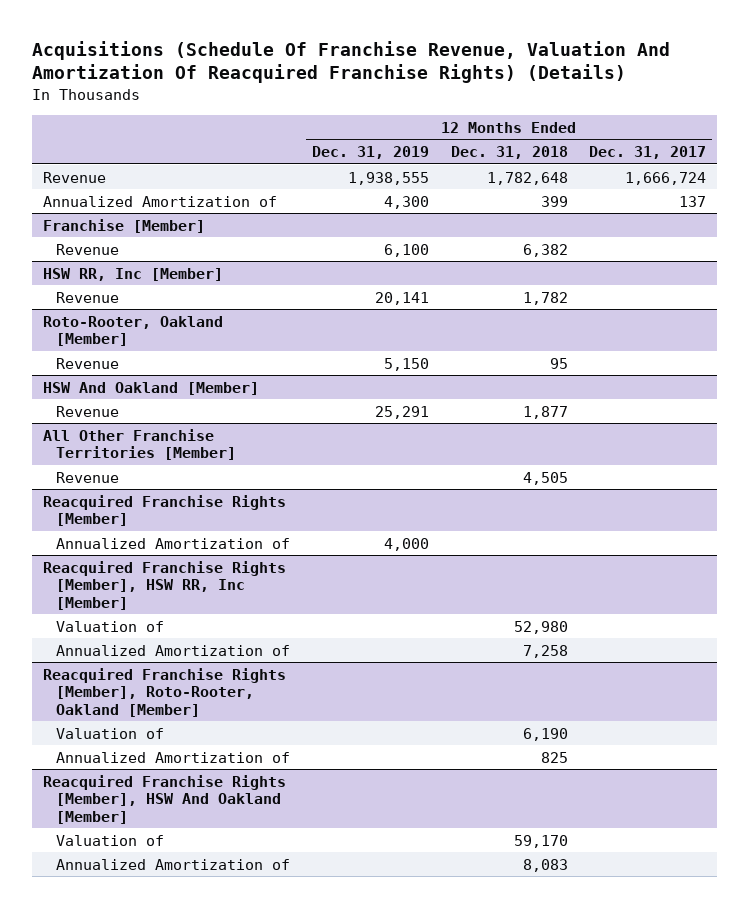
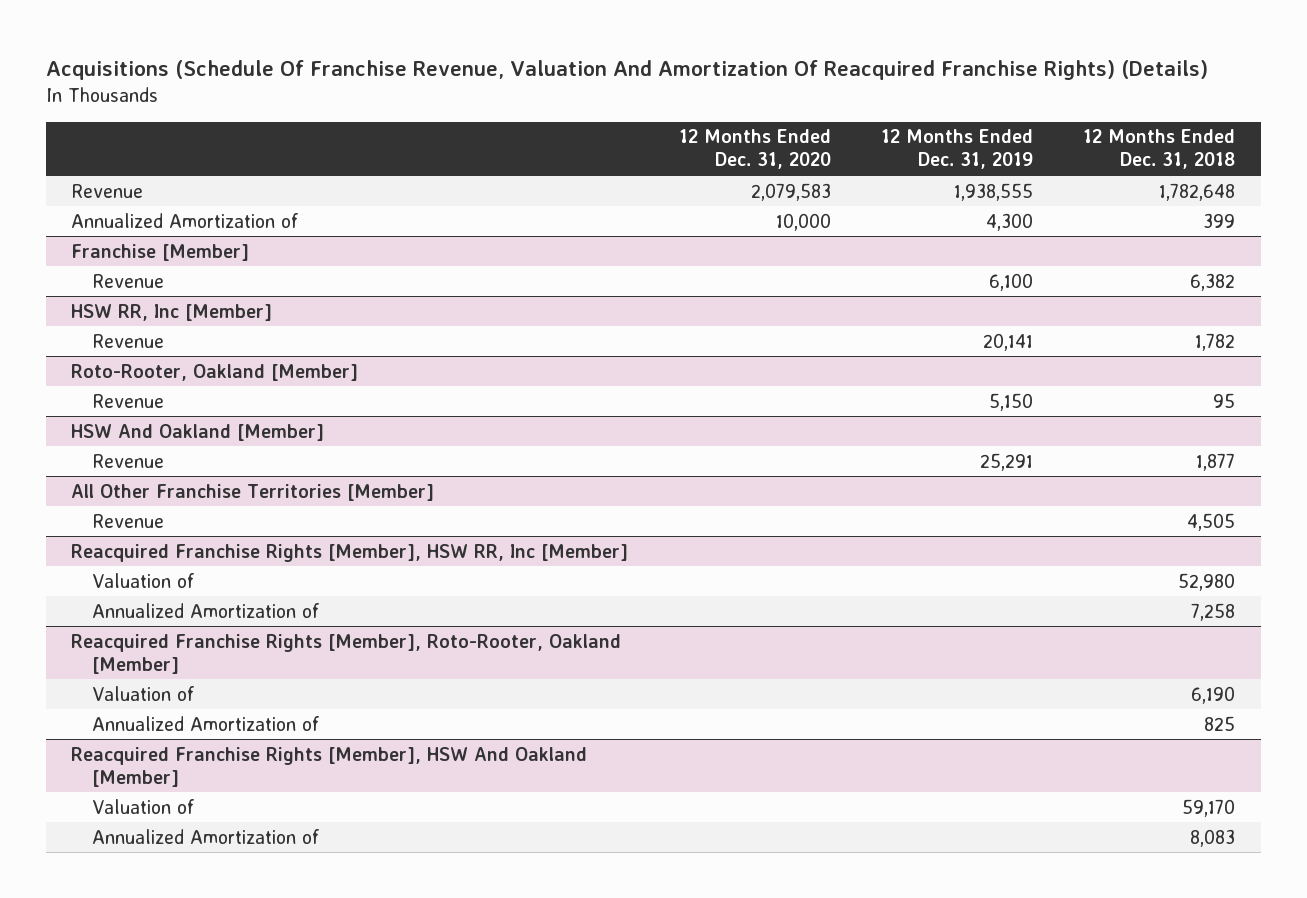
[589,146,707,160] Dec. 31, 2017 -> none
none -> [678,129,831,170] 12 Months Ended Dec. 31, 2020
[42,494,286,527] Reacquired Franchise Rights [Member] -> none
[56,537,291,549] Annualized Amortization of -> none

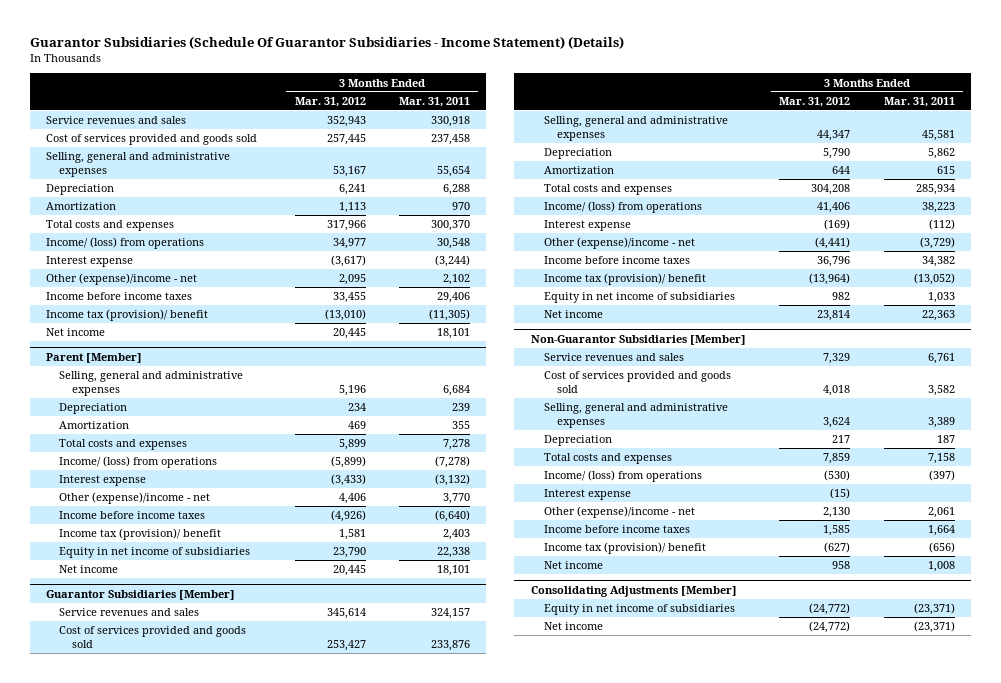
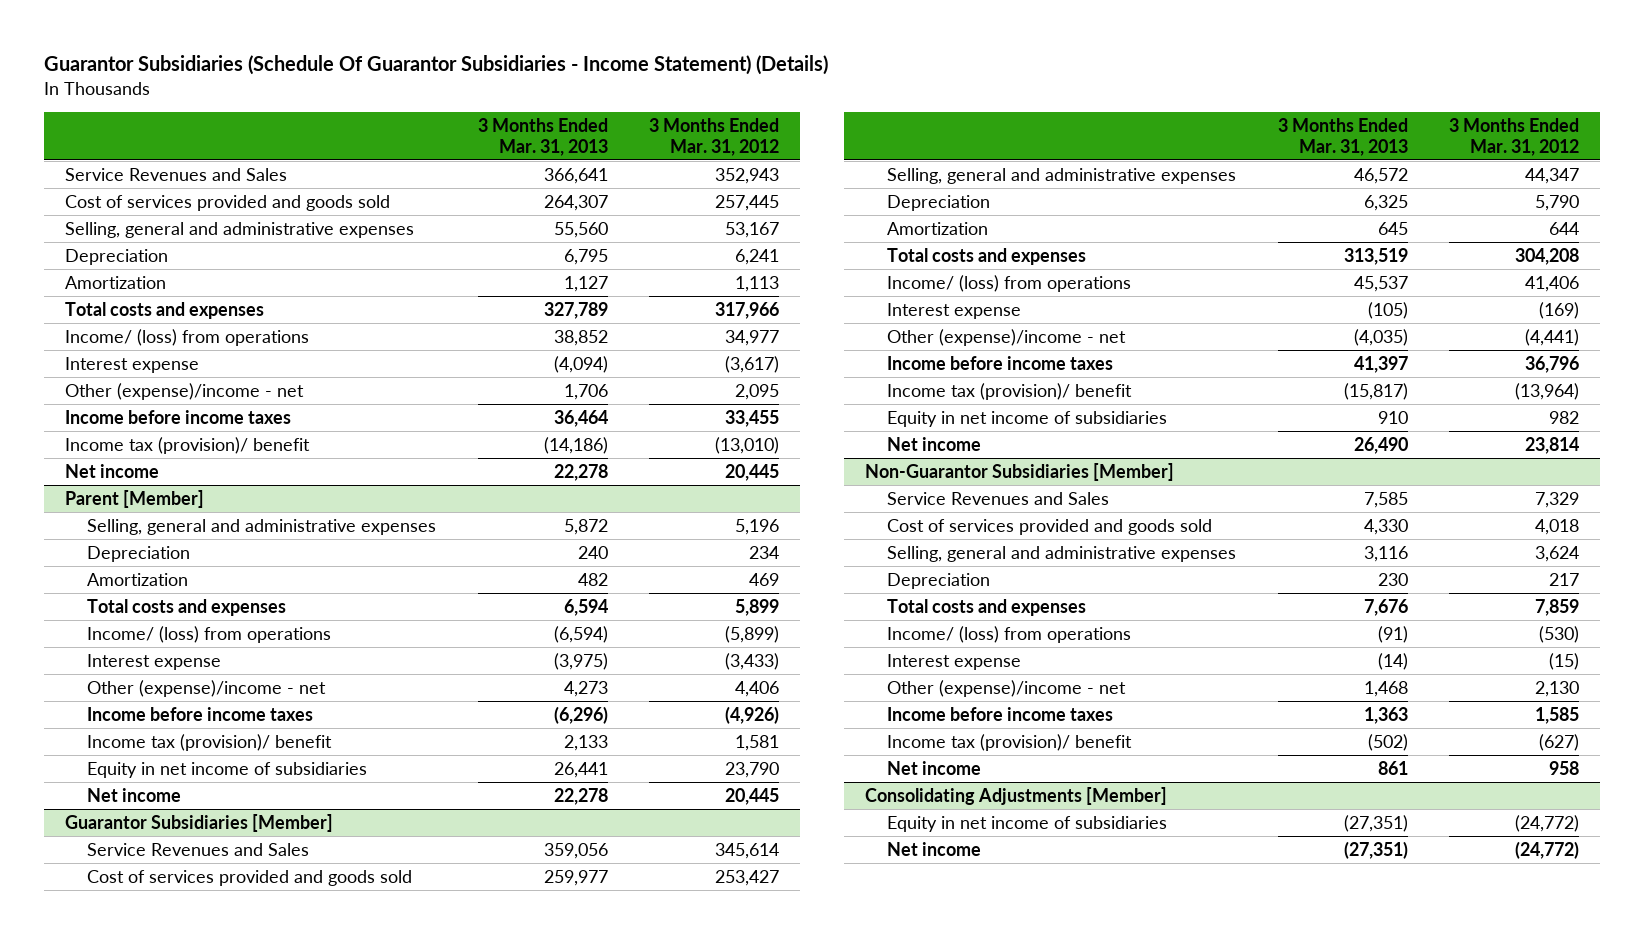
[398,96,470,107] Mar. 31, 2011 -> none
none -> [477,118,608,156] 3 Months Ended Mar. 31, 2013
[46,116,187,125] Service revenues and sales -> [64,167,287,181] Service Revenues and Sales
[59,608,200,617] Service revenues and sales -> [87,842,310,856] Service Revenues and Sales
[543,353,684,362] Service revenues and sales -> [887,491,1110,505] Service Revenues and Sales

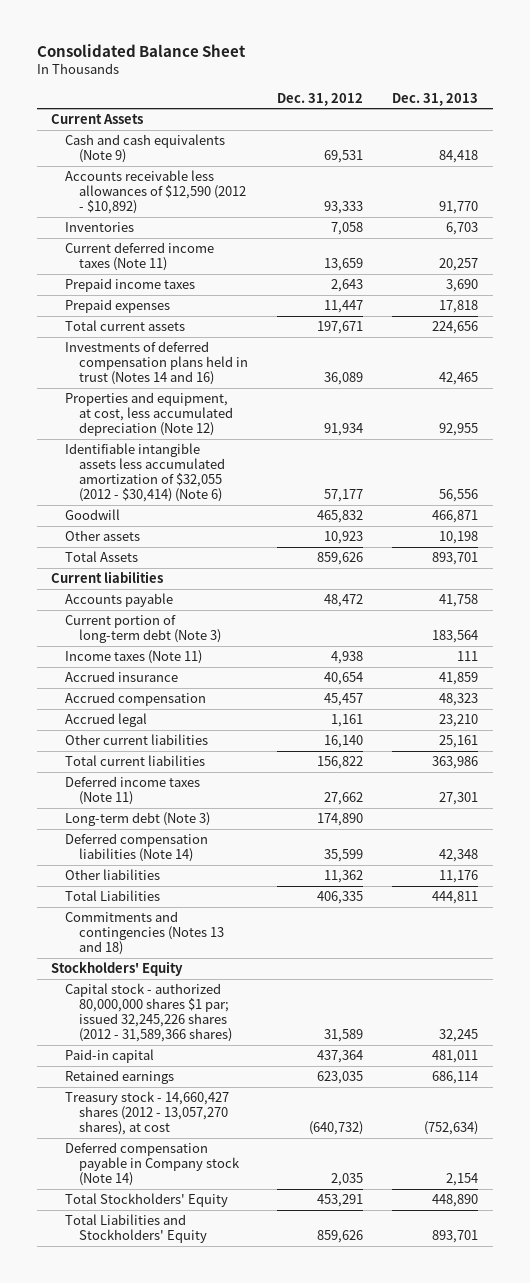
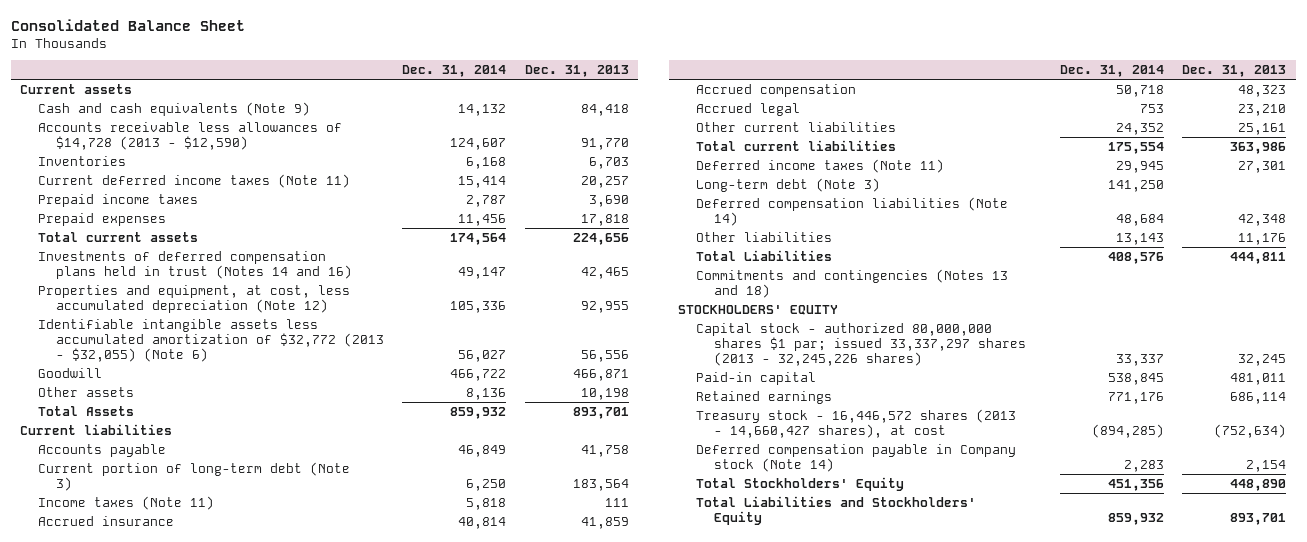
[277,92,364,106] Dec. 31, 2012 -> none
none -> [402,65,507,78] Dec. 31, 2014
[51,114,144,125] Current Assets -> [20,83,133,94] Current assets
[65,170,246,215] Accounts receivable less allowances of $12,590 (2012 - $10,892) -> [38,121,343,150] Accounts receivable less allowances of $14,728 (2013 - $12,590)
[65,443,225,503] Identifiable intangible assets less accumulated amortization of $32,055 (2012 - $30,414) (Note 6) -> [38,318,385,362] Identifiable intangible assets less accumulated amortization of $32,772 (2013 - $32,055) (Note 6)
[51,961,184,977] Stockholders' Equity -> [678,304,839,315] STOCKHOLDERS' EQUITY
[65,983,232,1043] Capital stock - authorized 80,000,000 shares $1 par; issued 32,245,226 shares (2012 - 31,589,366 shares) -> [696,322,1027,366] Capital stock - authorized 80,000,000 shares $1 par; issued 33,337,297 shares (2013 - 32,245,226 shares)
[65,1091,230,1136] Treasury stock - 14,660,427 shares (2012 - 13,057,270 shares), at cost -> [696,408,1017,438] Treasury stock - 16,446,572 shares (2013 - 14,660,427 shares), at cost

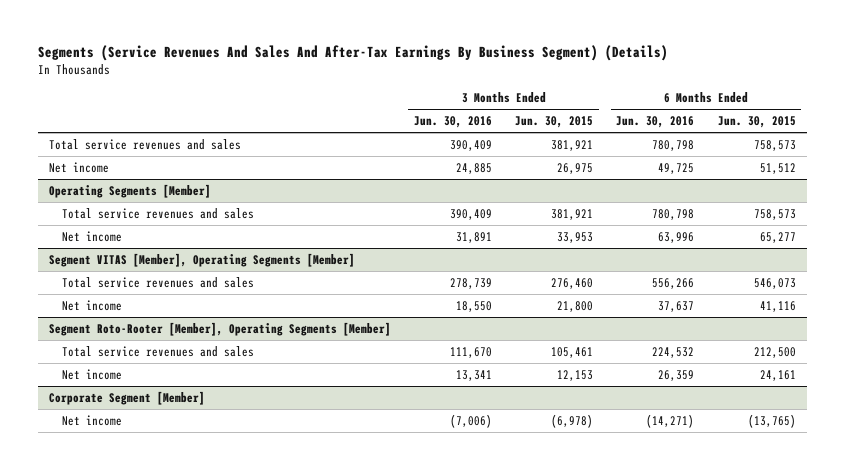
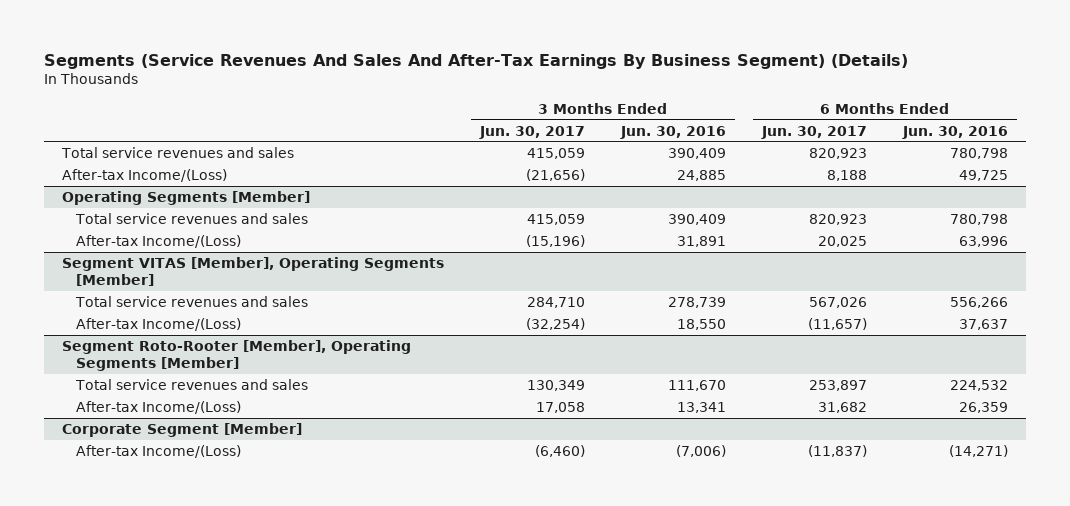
[515,116,594,129] Jun. 30, 2015 -> none
[717,116,796,129] Jun. 30, 2015 -> none
none -> [479,125,586,139] Jun. 30, 2017
none -> [760,125,867,139] Jun. 30, 2017
[49,161,110,173] Net income -> [62,168,228,182] After-tax Income/(Loss)
[62,230,123,242] Net income -> [76,234,242,248] After-tax Income/(Loss)
[62,299,123,311] Net income -> [76,317,242,331] After-tax Income/(Loss)
[62,368,123,380] Net income -> [76,400,242,414] After-tax Income/(Loss)
[62,414,123,426] Net income -> [76,444,242,458] After-tax Income/(Loss)

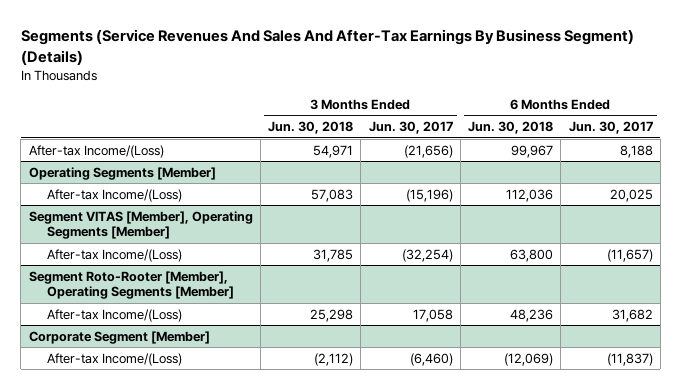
[620,125,727,139] Jun. 30, 2016 -> none
[901,125,1008,139] Jun. 30, 2016 -> none
none -> [268,121,354,135] Jun. 30, 2018
none -> [468,121,554,135] Jun. 30, 2018
[61,146,295,158] Total service revenues and sales -> none
[75,212,309,224] Total service revenues and sales -> none
[75,295,309,307] Total service revenues and sales -> none
[75,378,309,390] Total service revenues and sales -> none

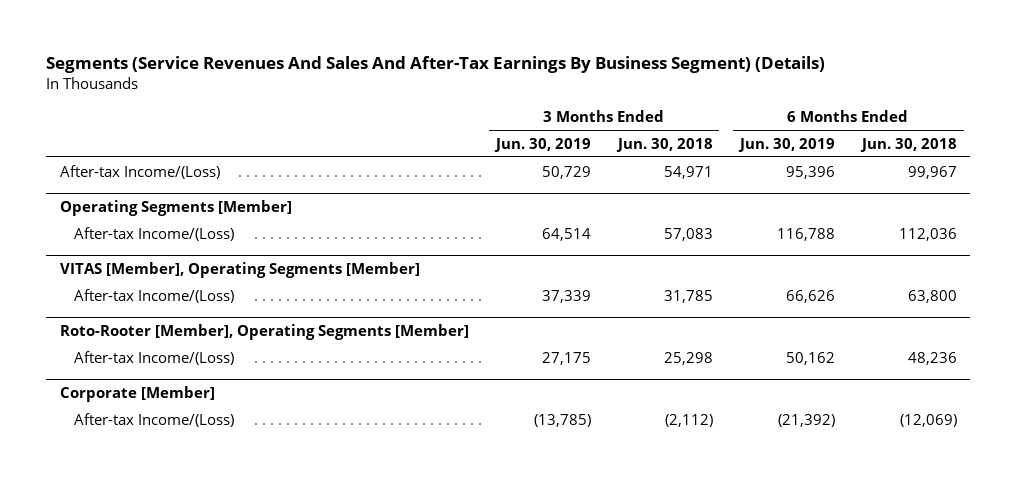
[368,121,453,135] Jun. 30, 2017 -> none
[568,121,653,135] Jun. 30, 2017 -> none
none -> [493,137,591,152] Jun. 30, 2019
none -> [737,137,835,152] Jun. 30, 2019
[28,210,253,240] Segment VITAS [Member], Operating Segments [Member] -> [59,262,420,279] VITAS [Member], Operating Segments [Member]
[28,270,235,300] Segment Roto-Rooter [Member], Operating Segments [Member] -> [59,324,469,341] Roto-Rooter [Member], Operating Segments [Member]
[28,330,210,344] Corporate Segment [Member] -> [59,386,215,403] Corporate [Member]

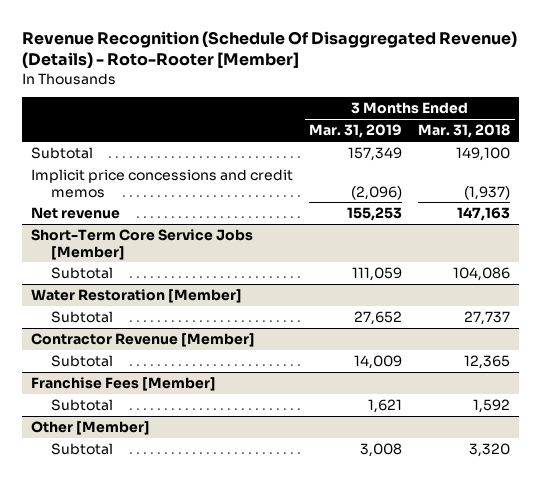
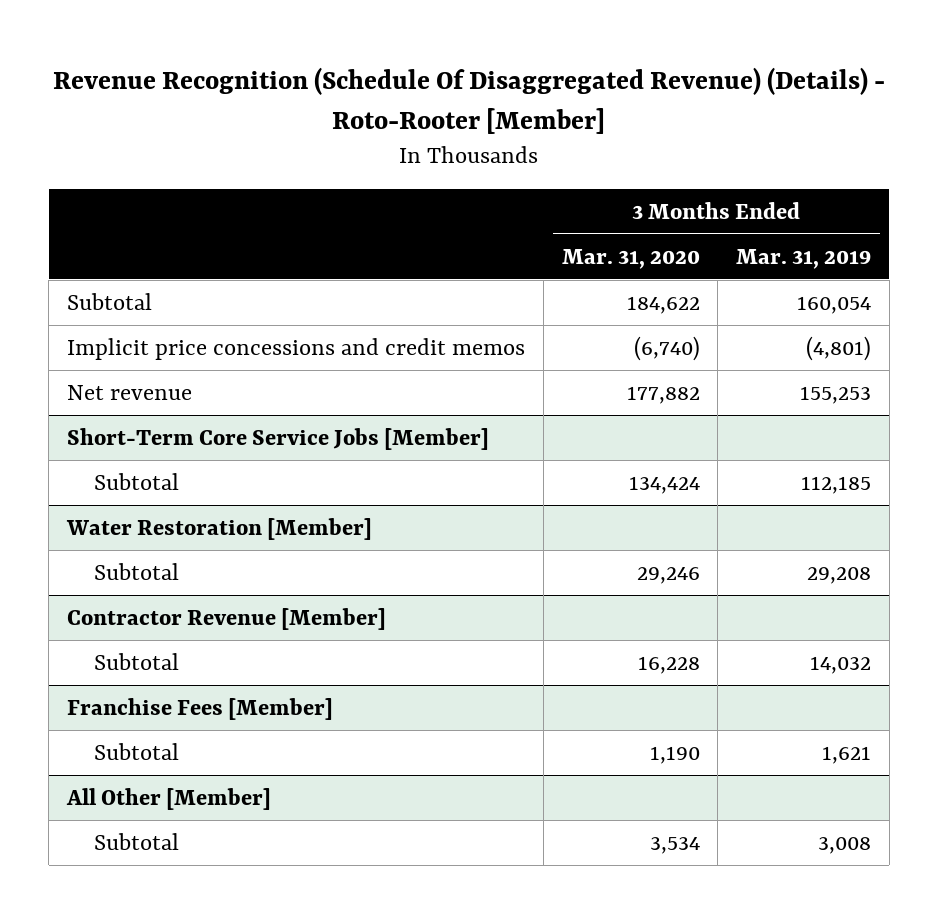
[418,124,511,139] Mar. 31, 2018 -> none
none -> [561,248,700,269] Mar. 31, 2020
[347,146,402,161] 157,349 -> [797,295,872,314] 160,054
[350,185,402,200] (2,096) -> [806,335,872,361] (4,801)
[351,266,402,281] 111,059 -> [801,475,872,494] 112,185
[353,310,402,325] 27,652 -> [807,566,872,584] 29,208
[353,354,402,369] 14,009 -> [810,655,872,674] 14,032
[30,420,150,435] Other [Member] -> [66,787,272,810] All Other [Member]

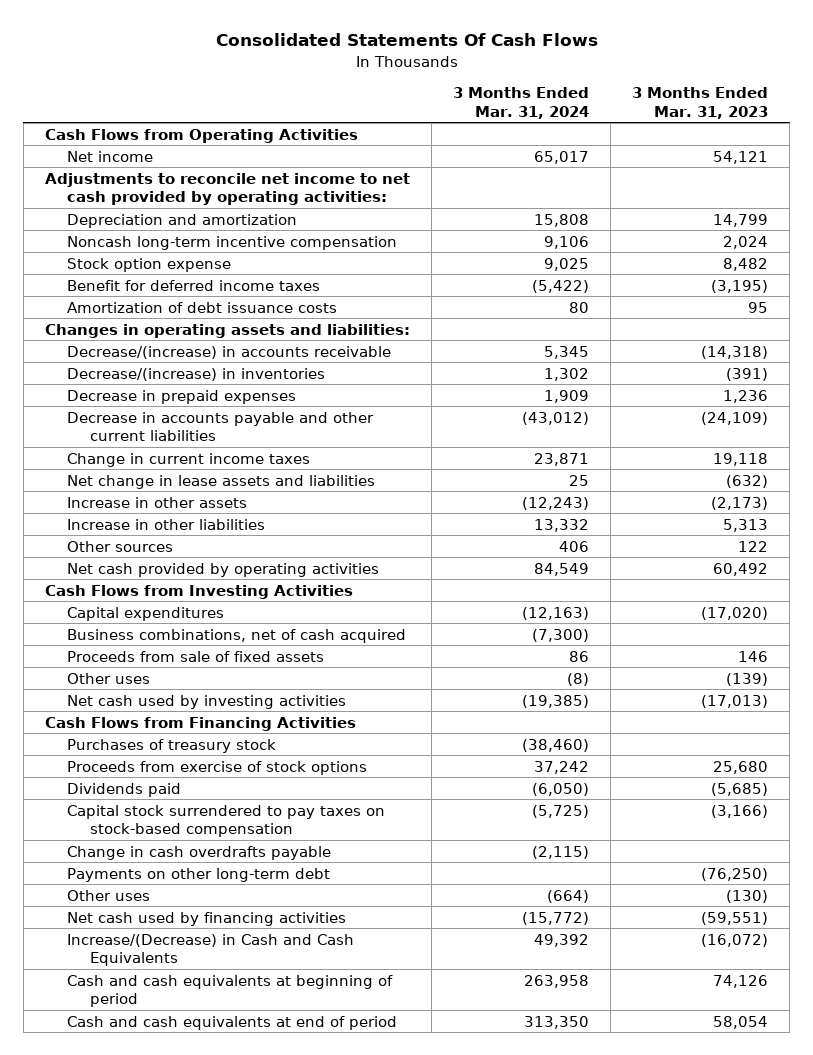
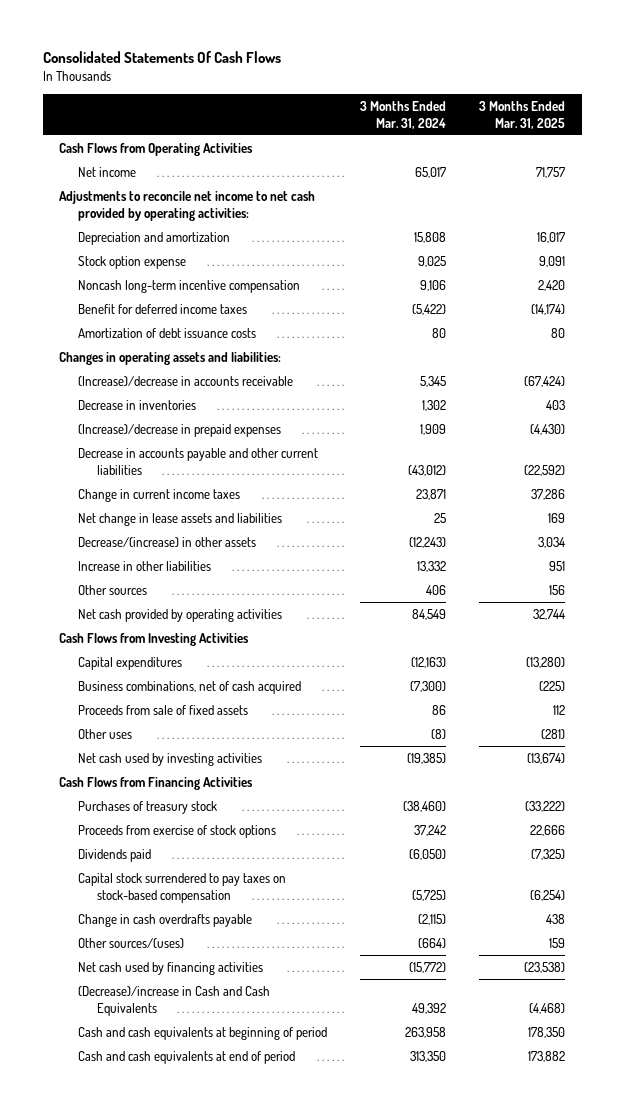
[632,87,769,119] 3 Months Ended Mar. 31, 2023 -> none
none -> [479,100,566,129] 3 Months Ended Mar. 31, 2025
[67,235,398,250] Noncash long-term incentive compensation -> [78,279,301,293] Noncash long-term incentive compensation
[67,345,392,359] Decrease/(increase) in accounts receivable -> [78,375,294,386] (Increase)/decrease in accounts receivable
[67,367,326,381] Decrease/(increase) in inventories -> [78,399,197,410] Decrease in inventories
[67,389,297,404] Decrease in prepaid expenses -> [78,423,282,437] (Increase)/decrease in prepaid expenses
[67,496,248,508] Increase in other assets -> [78,536,257,547] Decrease/(increase) in other assets
[67,867,331,882] Payments on other long-term debt -> none
[67,889,151,901] Other uses -> [78,937,185,948] Other sources/(uses)
[67,933,355,967] Increase/(Decrease) in Cash and Cash Equivalents -> [78,985,271,1016] (Decrease)/increase in Cash and Cash Equivalents

